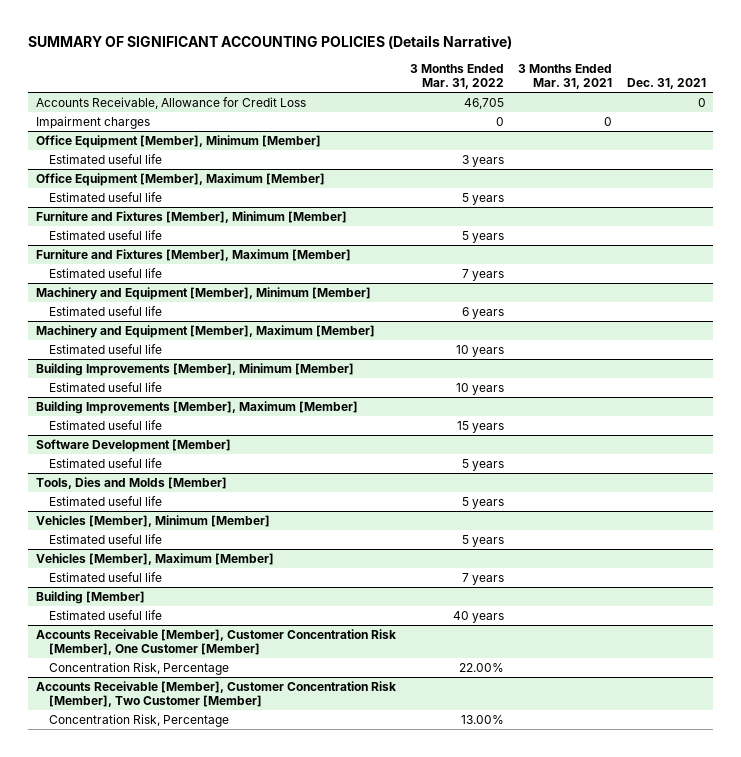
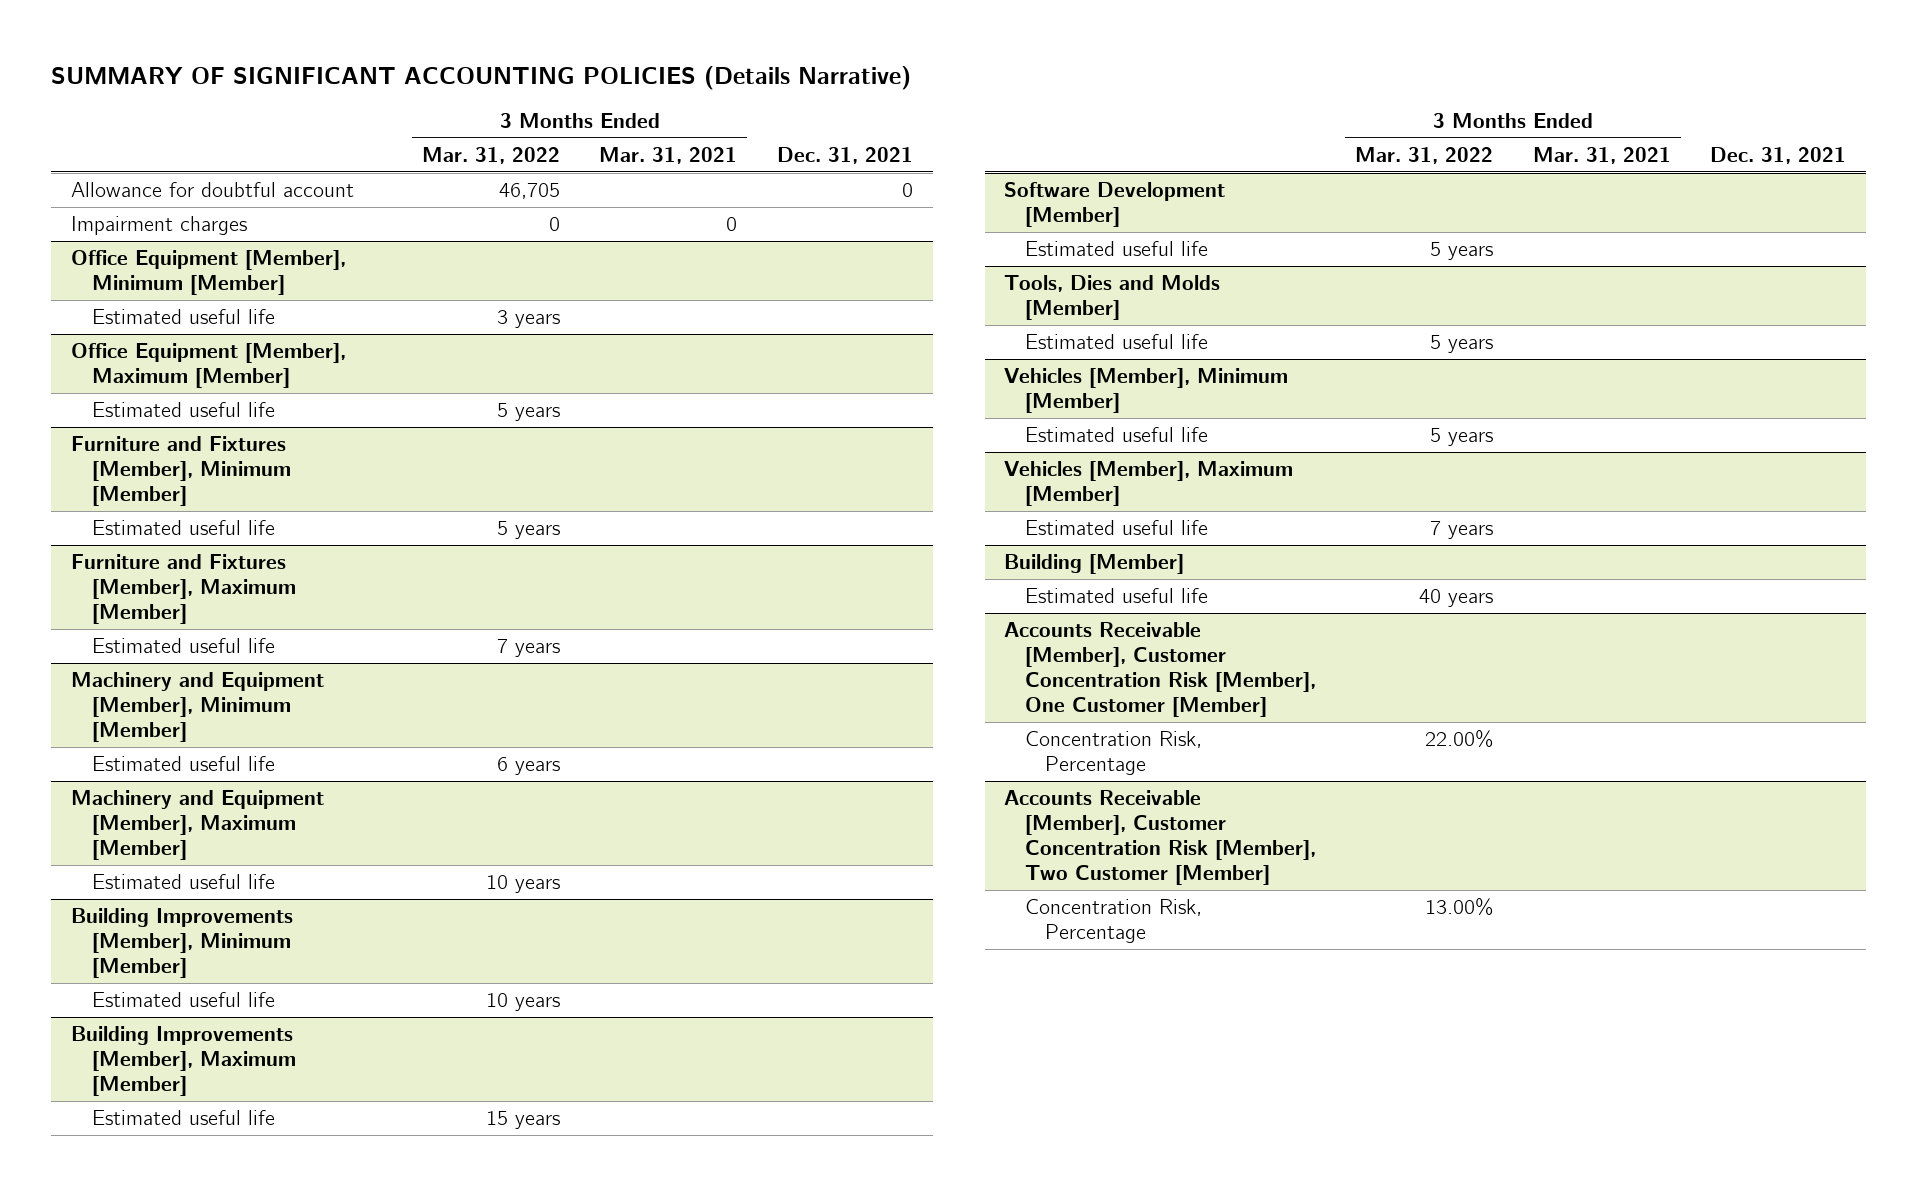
[35,96,306,109] Accounts Receivable, Allowance for Credit Loss -> [71,181,355,197] Allowance for doubtful account

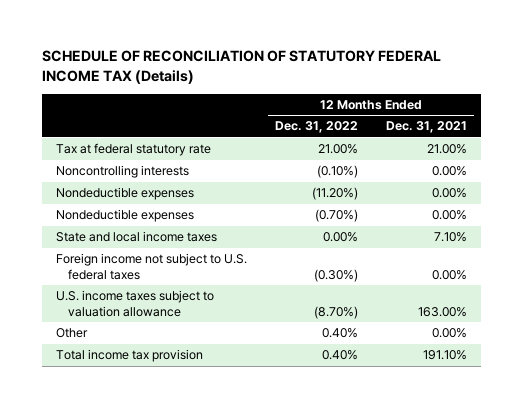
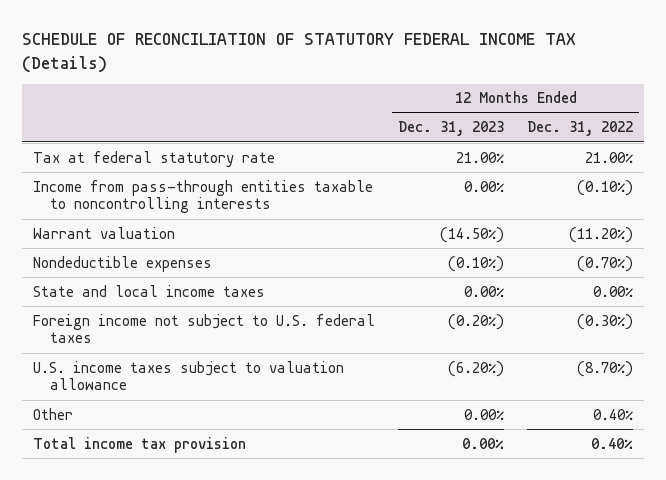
[385,121,467,134] Dec. 31, 2021 -> none
none -> [398,121,505,137] Dec. 31, 2023
[55,165,189,179] Noncontrolling interests -> [33,179,374,214] Income from pass-through entities taxable to noncontrolling interests
[55,187,194,201] Nondeductible expenses -> [33,226,176,239] Warrant valuation

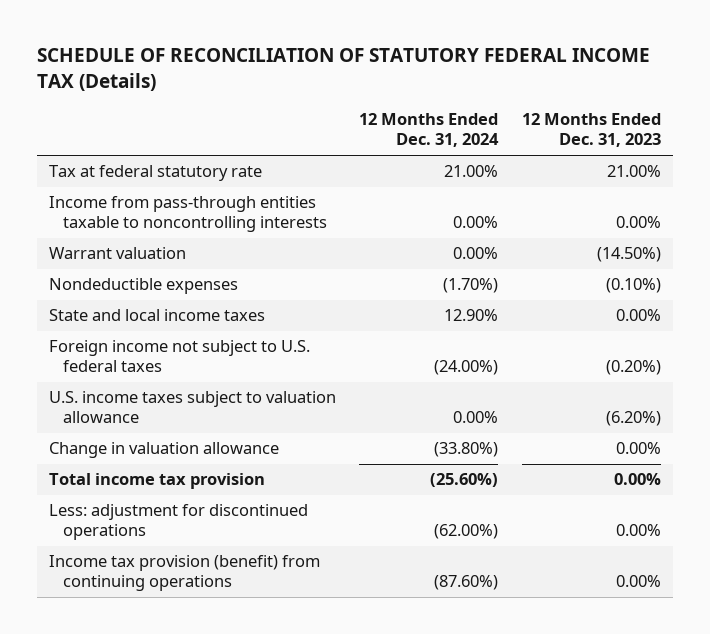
[526,121,633,137] Dec. 31, 2022 -> none
none -> [359,113,500,148] 12 Months Ended Dec. 31, 2024
[33,407,74,420] Other -> none
none -> [48,442,279,459] Change in valuation allowance
none -> [48,504,308,541] Less: adjustment for discontinued operations
none -> [48,555,320,592] Income tax provision (benefit) from continuing operations

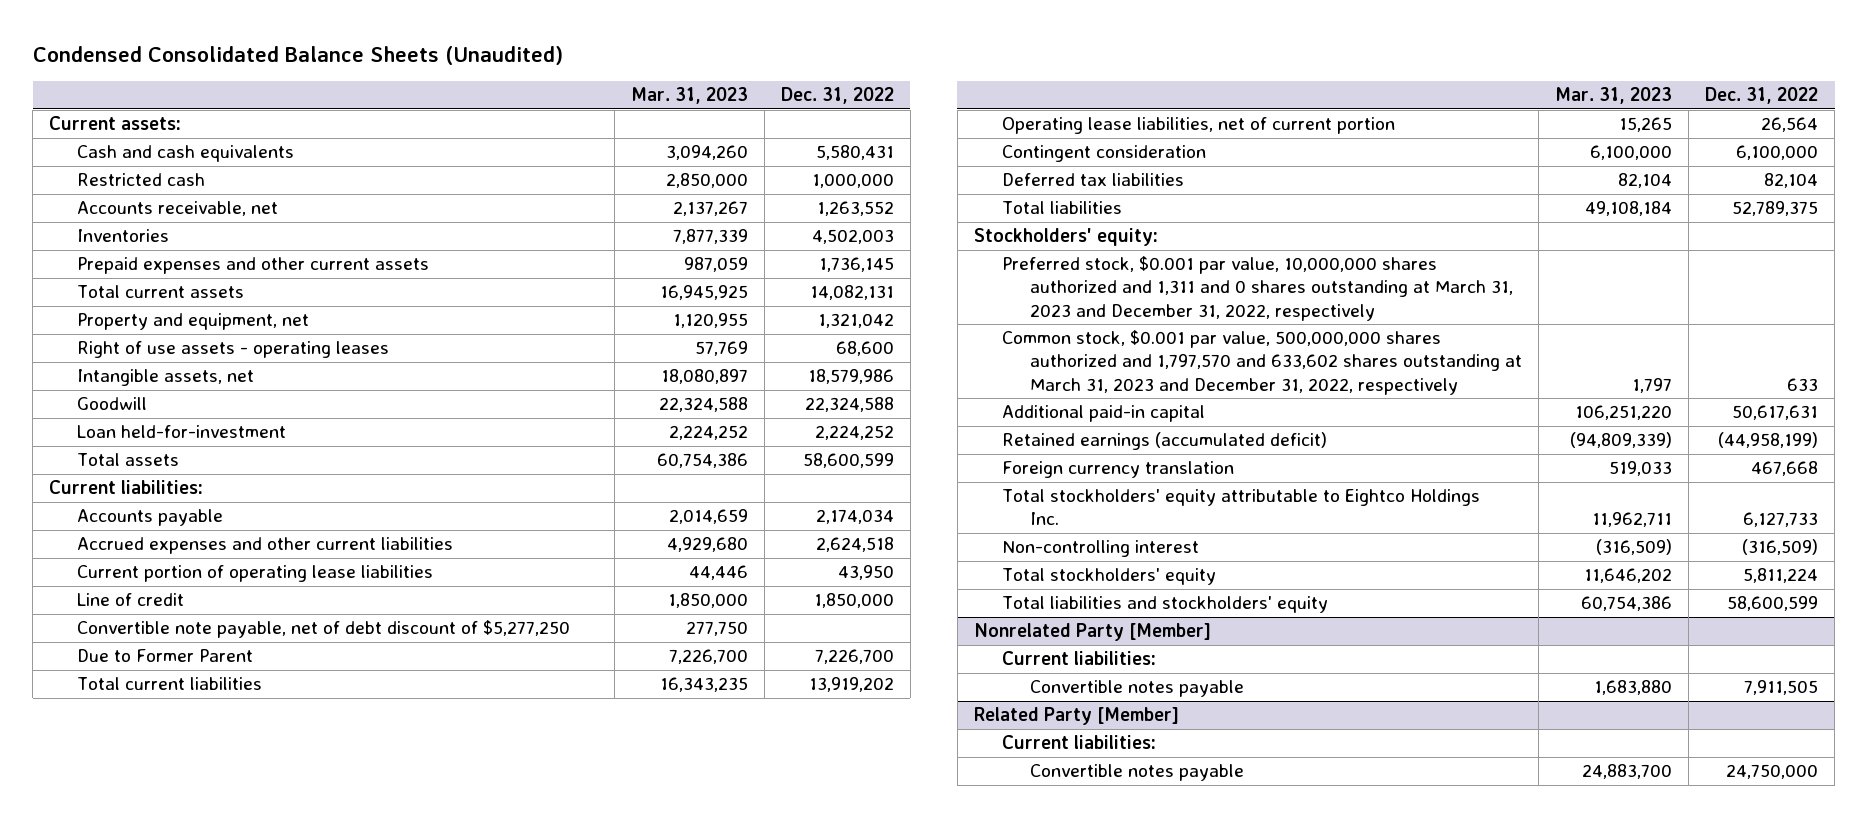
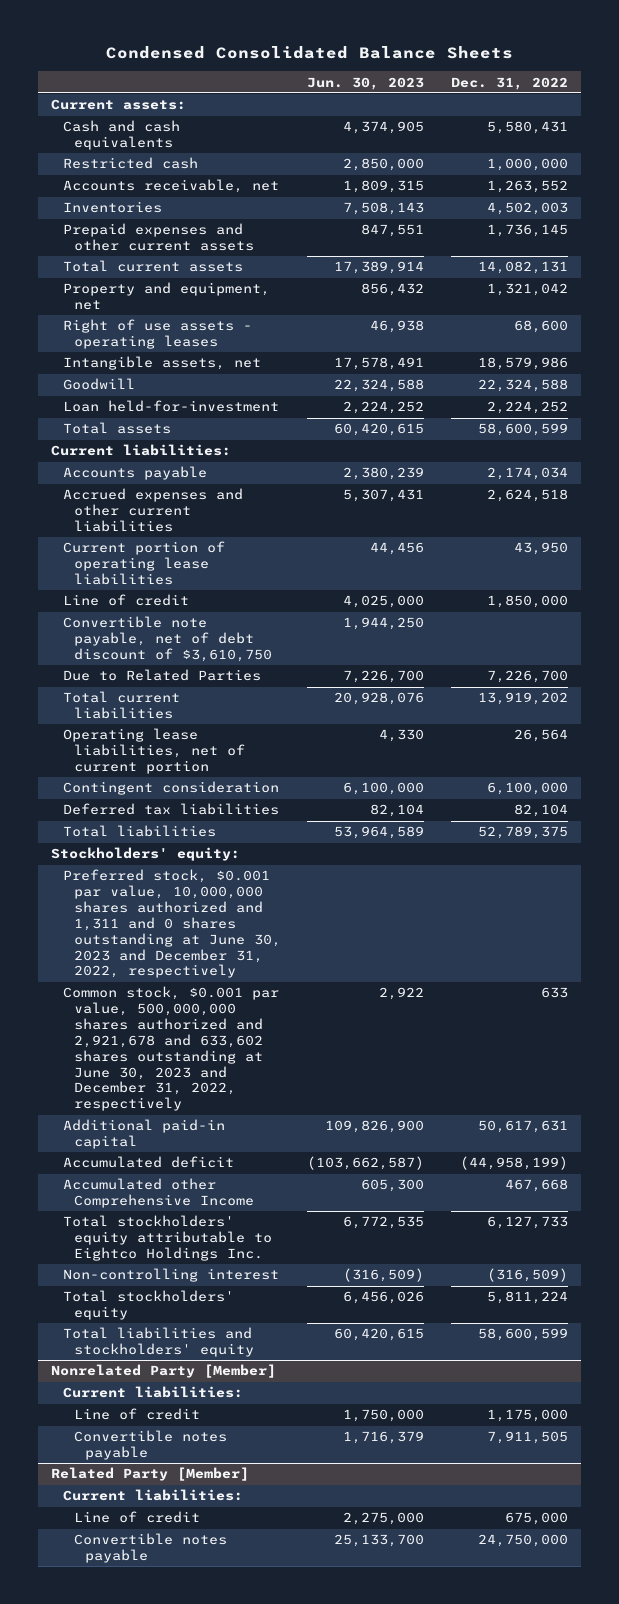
[32,46,563,66] Condensed Consolidated Balance Sheets (Unaudited) -> [105,46,513,60] Condensed Consolidated Balance Sheets
[630,87,748,105] Mar. 31, 2023 -> none
none -> [307,76,425,90] Jun. 30, 2023
[77,620,571,639] Convertible note payable, net of debt discount of $5,277,250 -> [62,616,272,663] Convertible note payable, net of debt discount of $3,610,750
[77,649,254,663] Due to Former Parent -> [62,669,261,682] Due to Related Parties
[1002,256,1514,321] Preferred stock, $0.001 par value, 10,000,000 shares authorized and 1,311 and 0 shares outstanding at March 31, 2023 and December 31, 2022, respectively -> [62,869,281,979] Preferred stock, $0.001 par value, 10,000,000 shares authorized and 1,311 and 0 shares outstanding at June 30, 2023 and December 31, 2022, respectively
[1002,330,1523,395] Common stock, $0.001 par value, 500,000,000 shares authorized and 1,797,570 and 633,602 shares outstanding at March 31, 2023 and December 31, 2022, respectively -> [62,986,279,1112] Common stock, $0.001 par value, 500,000,000 shares authorized and 2,921,678 and 633,602 shares outstanding at June 30, 2023 and December 31, 2022, respectively
[1002,432,1328,451] Retained earnings (accumulated deficit) -> [62,1156,234,1169] Accumulated deficit
[1002,461,1235,479] Foreign currency translation -> [62,1178,254,1209] Accumulated other Comprehensive Income
none -> [73,1408,200,1421] Line of credit
none -> [73,1511,200,1524] Line of credit

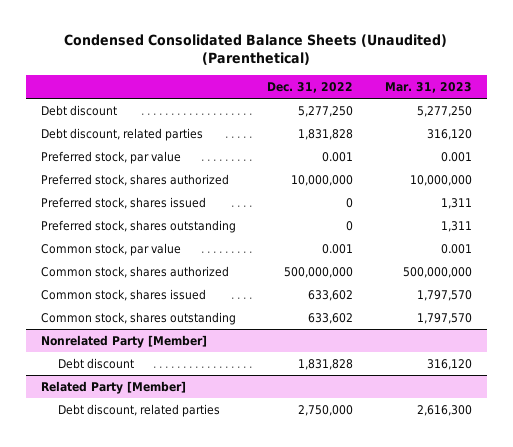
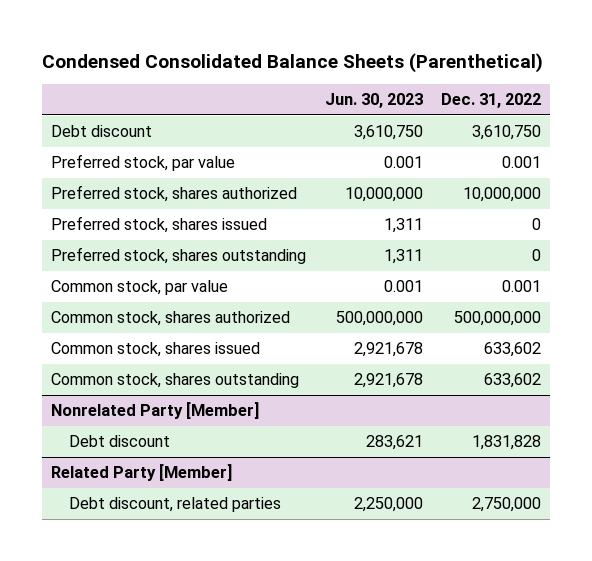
[64,33,448,66] Condensed Consolidated Balance Sheets (Unaudited) (Parenthetical) -> [42,52,544,73] Condensed Consolidated Balance Sheets (Parenthetical)
[384,82,472,94] Mar. 31, 2023 -> none
none -> [324,93,423,109] Jun. 30, 2023
[41,127,204,141] Debt discount, related parties -> none
[298,105,354,117] 5,277,250 -> [471,125,541,141] 3,610,750

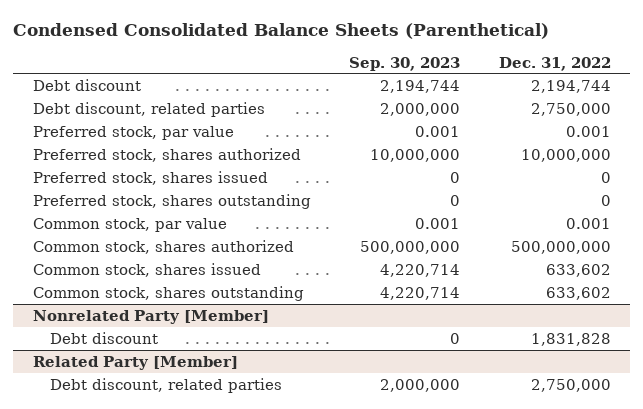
[324,93,423,109] Jun. 30, 2023 -> none
none -> [349,56,461,71] Sep. 30, 2023
[471,125,541,141] 3,610,750 -> [530,79,611,93] 2,194,744
none -> [32,101,265,117] Debt discount, related parties

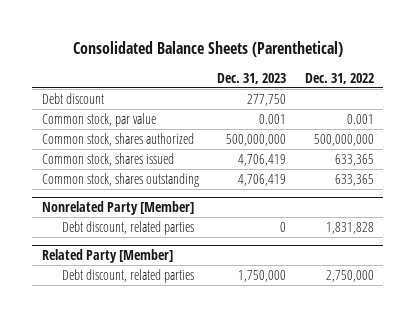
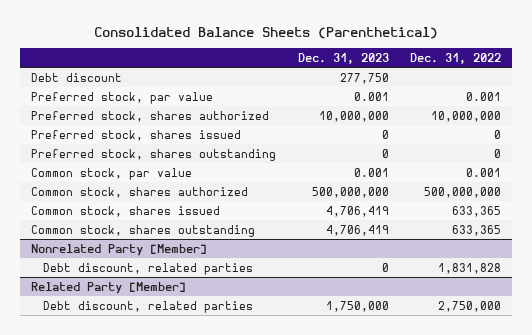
none -> [30,91,213,104] Preferred stock, par value
none -> [30,110,269,122] Preferred stock, shares authorized
none -> [30,129,241,141] Preferred stock, shares issued
none -> [30,148,276,161] Preferred stock, shares outstanding

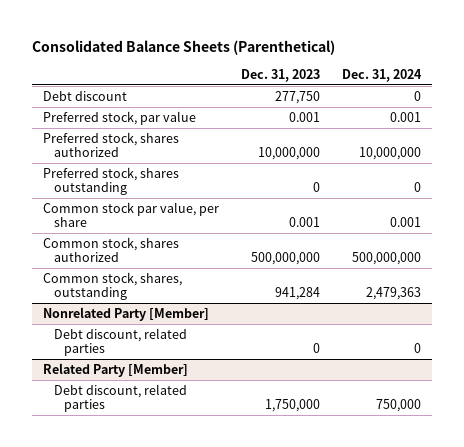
[410,52,502,64] Dec. 31, 2022 -> none
none -> [342,68,423,82] Dec. 31, 2024
[30,129,241,141] Preferred stock, shares issued -> none
[30,167,192,180] Common stock, par value -> [43,201,220,228] Common stock par value, per share
[30,205,220,217] Common stock, shares issued -> none
[30,224,255,237] Common stock, shares outstanding -> [43,271,183,301] Common stock, shares, outstanding
[325,224,389,236] 4,706,419 -> [275,287,321,301] 941,284

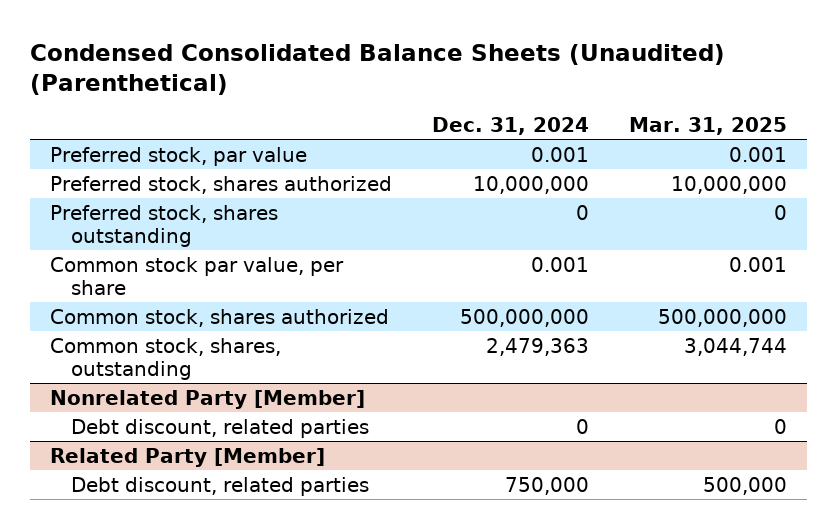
[32,39,336,55] Consolidated Balance Sheets (Parenthetical) -> [30,43,726,95] Condensed Consolidated Balance Sheets (Unaudited) (Parenthetical)
[241,68,321,82] Dec. 31, 2023 -> none
none -> [628,116,787,135] Mar. 31, 2025
[43,90,128,101] Debt discount -> none

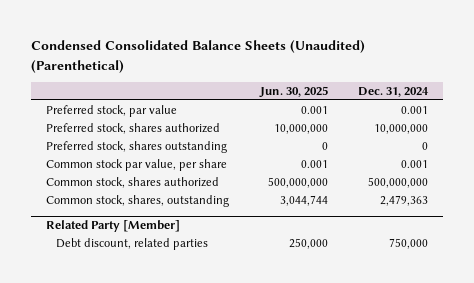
[628,116,787,135] Mar. 31, 2025 -> none
none -> [258,85,328,98] Jun. 30, 2025
[50,389,366,409] Nonrelated Party [Member] -> none
[70,418,369,438] Debt discount, related parties -> none

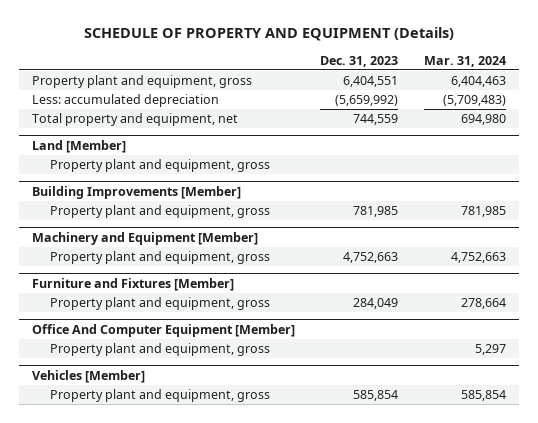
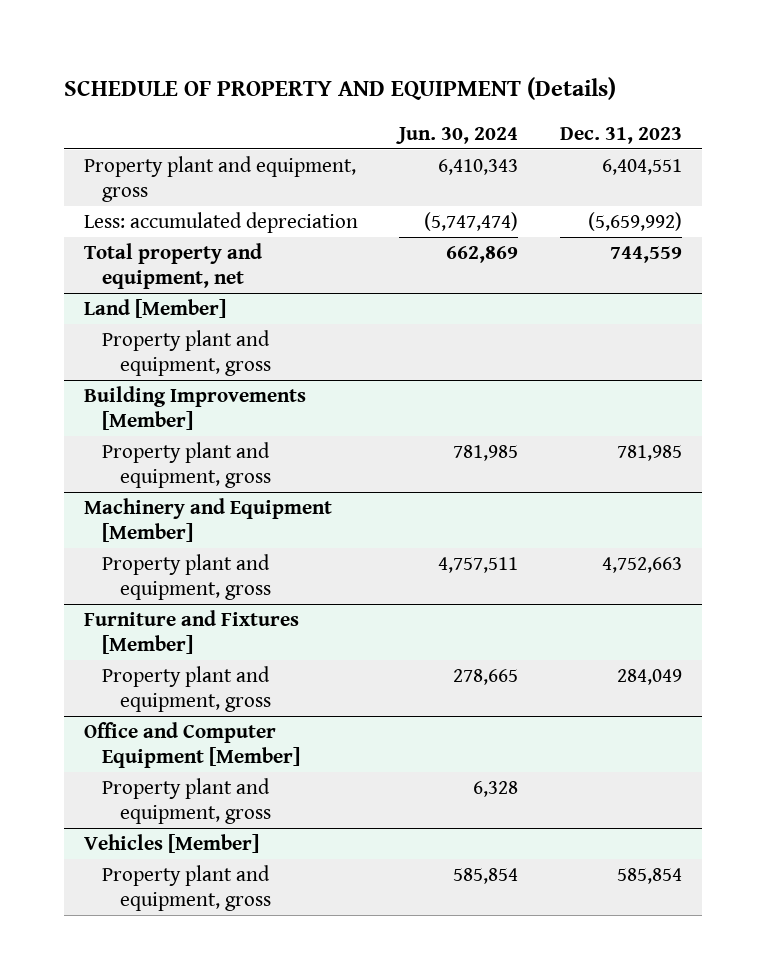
[424,55,507,67] Mar. 31, 2024 -> none
none -> [396,126,519,144] Jun. 30, 2024
[31,324,295,338] Office And Computer Equipment [Member] -> [84,722,301,769] Office and Computer Equipment [Member]

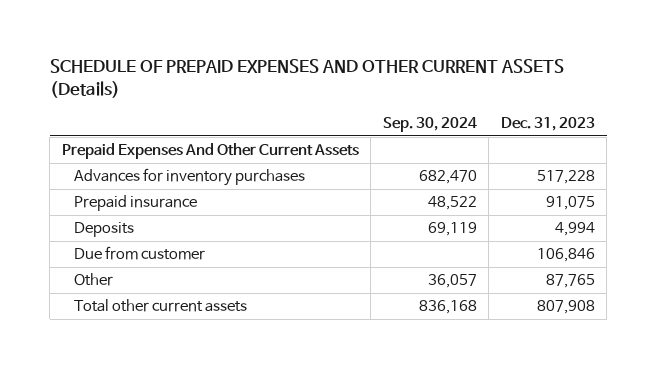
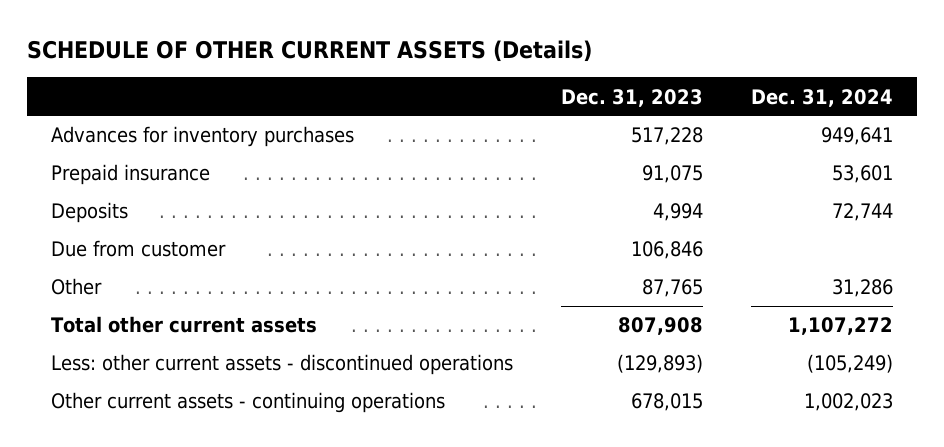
[49,59,564,99] SCHEDULE OF PREPAID EXPENSES AND OTHER CURRENT ASSETS (Details) -> [26,39,592,62] SCHEDULE OF OTHER CURRENT ASSETS (Details)
[382,117,477,133] Sep. 30, 2024 -> none
none -> [751,88,894,107] Dec. 31, 2024
[61,143,359,160] Prepaid Expenses And Other Current Assets -> none
none -> [50,354,513,376] Less: other current assets - discontinued operations
none -> [50,392,445,414] Other current assets - continuing operations

